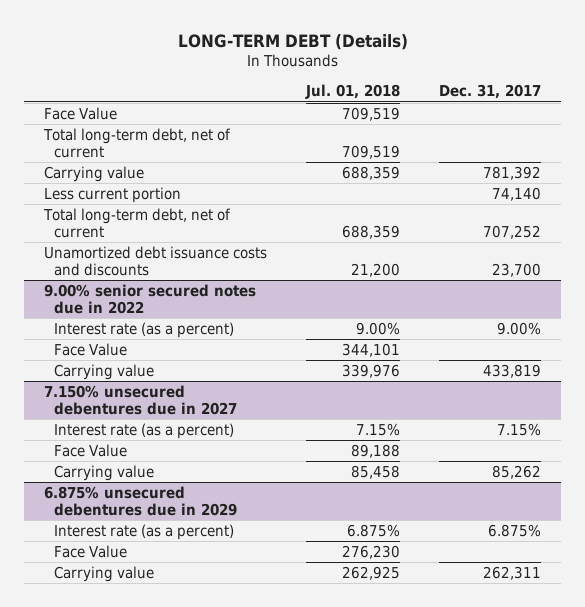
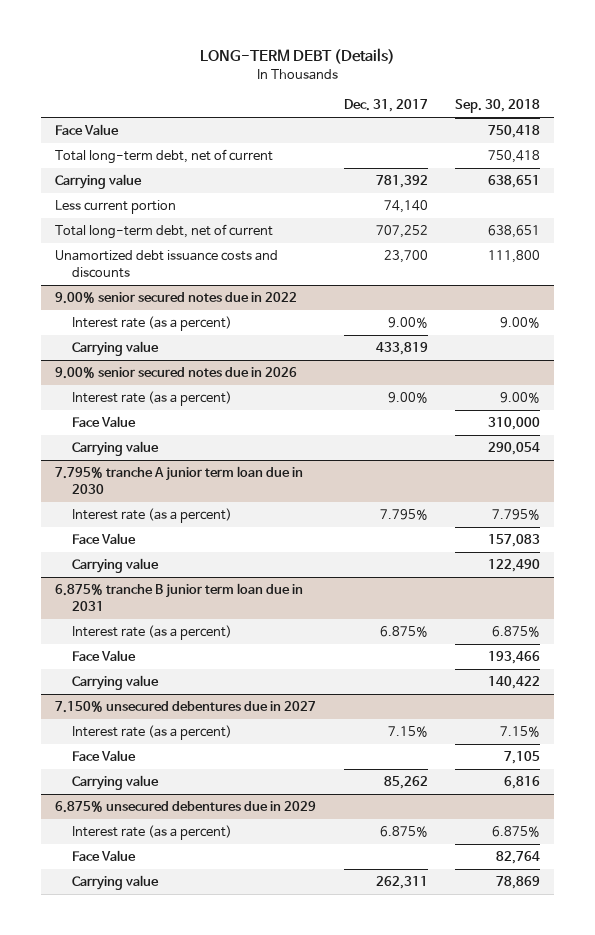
[305,84,401,100] Jul. 01, 2018 -> none
none -> [455,99,541,114] Sep. 30, 2018
[54,342,128,356] Face Value -> none
none -> [54,367,297,380] 9.00% senior secured notes due in 2026
none -> [71,391,232,407] Interest rate (as a percent)
none -> [71,416,136,428] Face Value
none -> [71,441,159,457] Carrying value
none -> [54,466,303,495] 7.795% tranche A junior term loan due in 2030
none -> [71,508,232,524] Interest rate (as a percent)
none -> [71,533,136,545] Face Value
none -> [71,558,159,574] Carrying value
none -> [54,583,303,612] 6.875% tranche B junior term loan due in 2031
none -> [71,625,232,641] Interest rate (as a percent)
none -> [71,650,136,662] Face Value
none -> [71,675,159,691] Carrying value

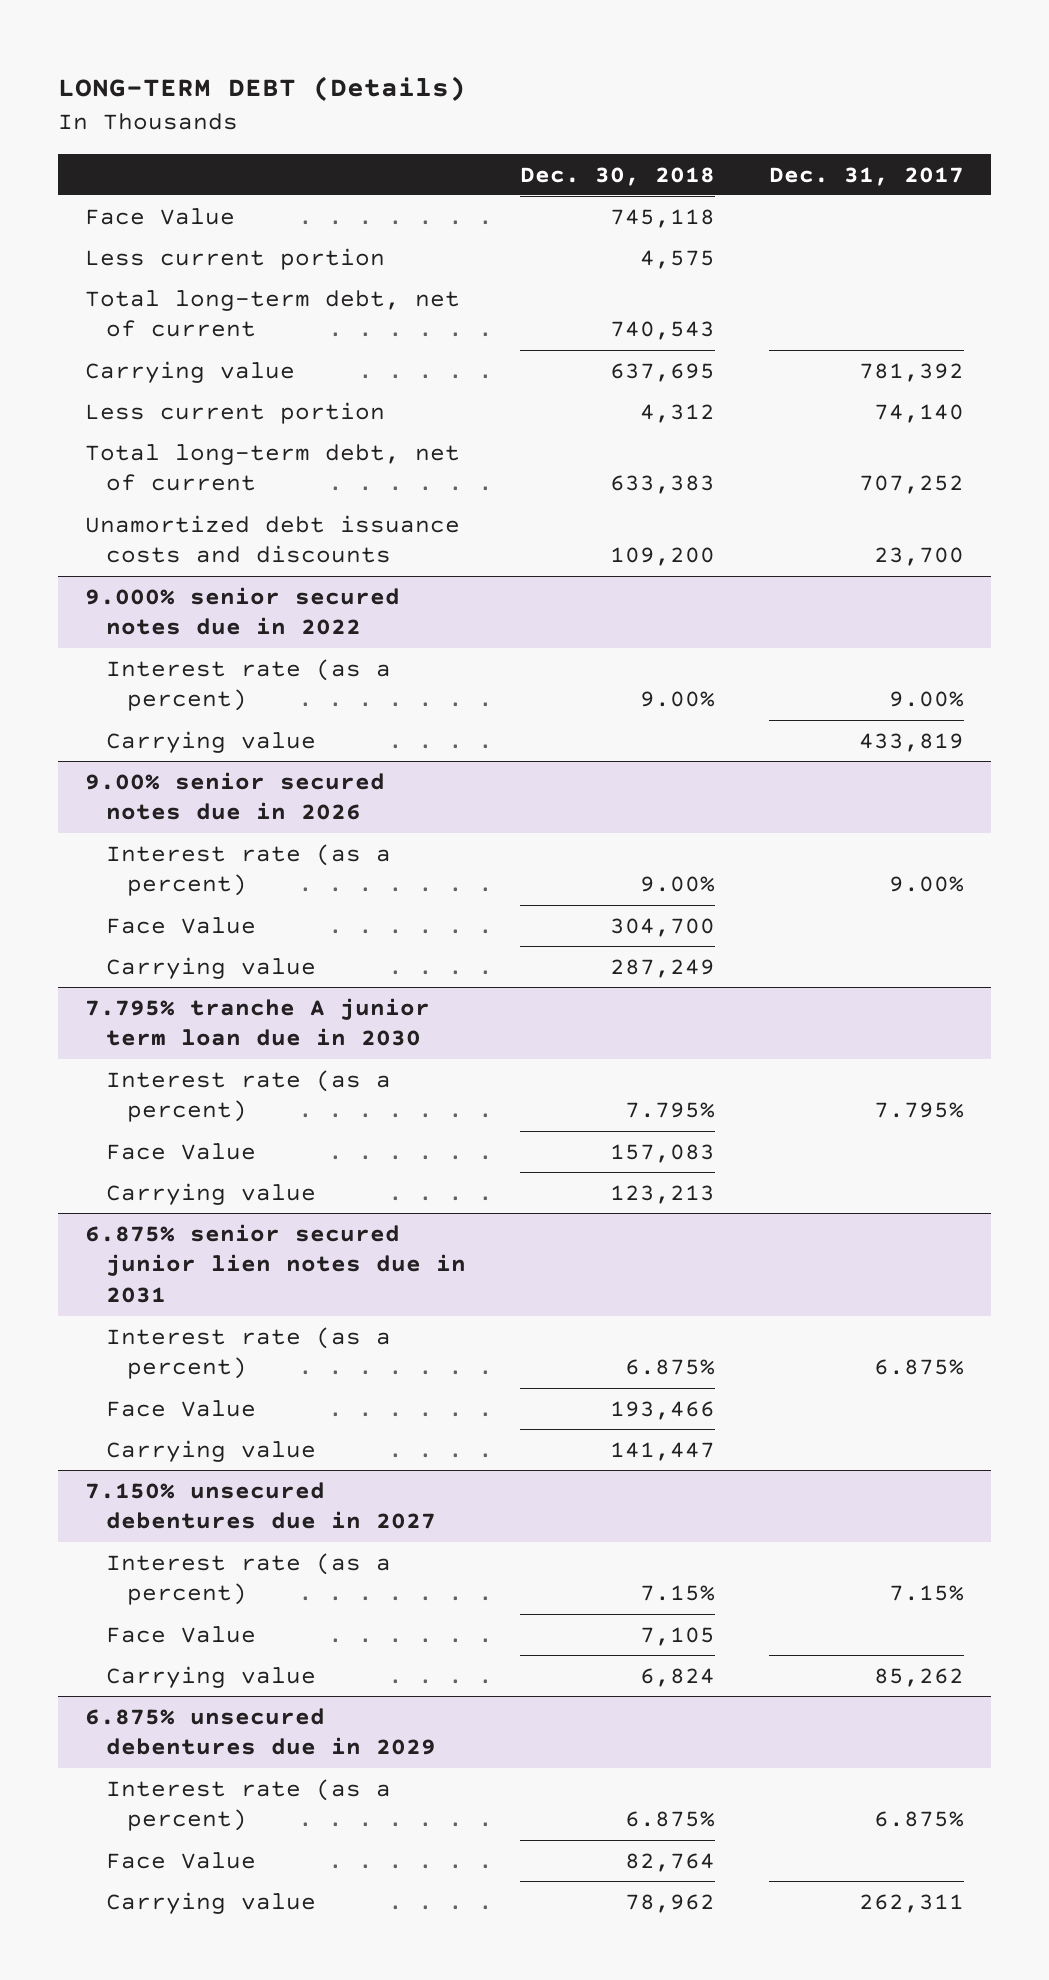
[455,99,541,114] Sep. 30, 2018 -> none
none -> [519,166,715,186] Dec. 30, 2018
none -> [85,247,386,270] Less current portion
[54,292,297,305] 9.00% senior secured notes due in 2022 -> [85,586,401,636] 9.000% senior secured notes due in 2022
[54,583,303,612] 6.875% tranche B junior term loan due in 2031 -> [85,1223,467,1304] 6.875% senior secured junior lien notes due in 2031

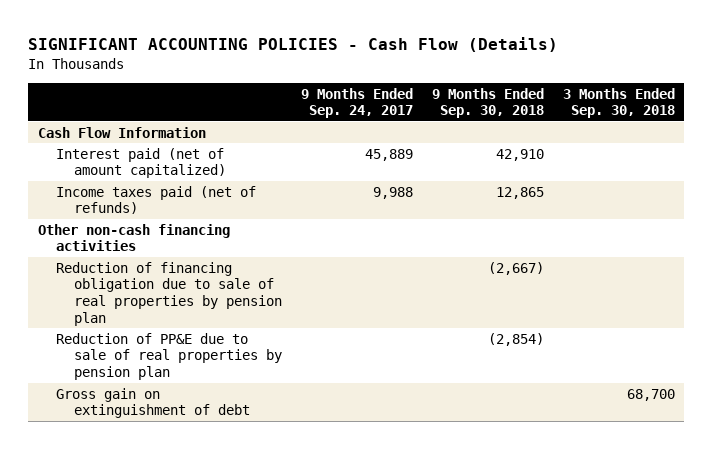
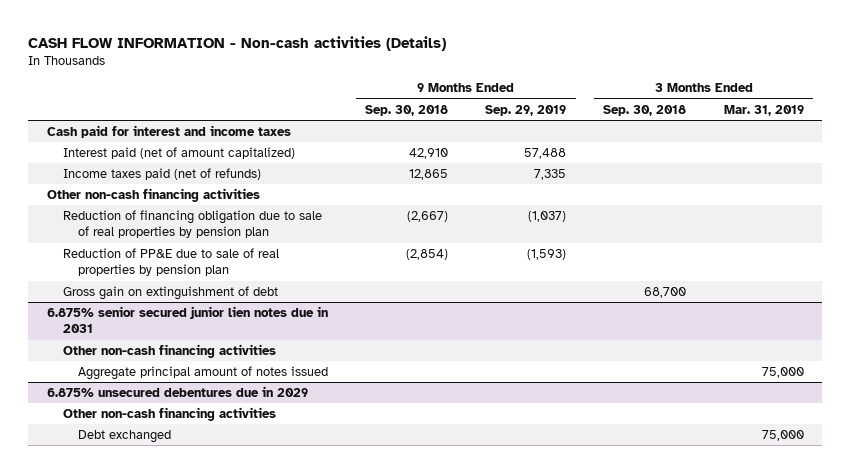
[28,36,559,52] SIGNIFICANT ACCOUNTING POLICIES - Cash Flow (Details) -> [28,35,447,51] CASH FLOW INFORMATION - Non-cash activities (Details)
[300,87,413,119] 9 Months Ended Sep. 24, 2017 -> none
none -> [485,104,567,116] Sep. 29, 2019
none -> [723,104,804,116] Mar. 31, 2019
[37,126,206,138] Cash Flow Information -> [46,124,291,138] Cash paid for interest and income taxes
none -> [46,305,328,334] 6.875% senior secured junior lien notes due in 2031
none -> [62,343,276,358] Other non-cash financing activities
none -> [78,365,329,380] Aggregate principal amount of notes issued
none -> [46,385,308,397] 6.875% unsecured debentures due in 2029
none -> [62,406,276,421] Other non-cash financing activities
none -> [78,429,172,443] Debt exchanged

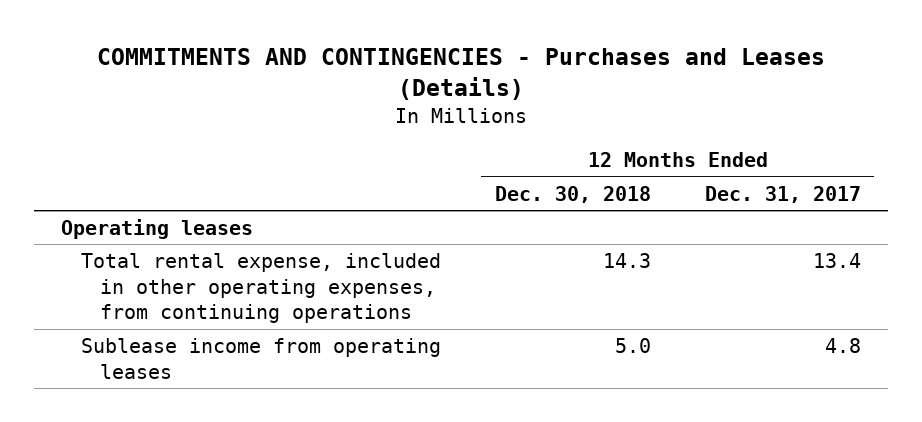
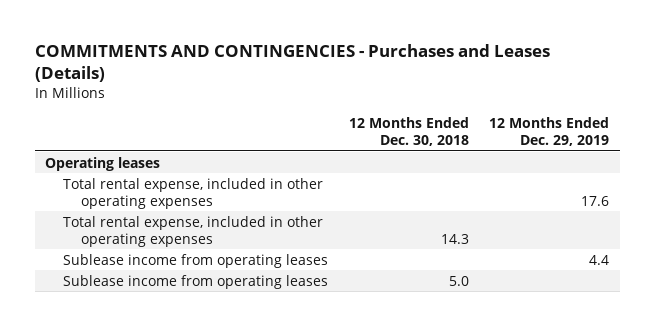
[704,185,861,203] Dec. 31, 2017 -> none
none -> [489,116,610,147] 12 Months Ended Dec. 29, 2019
none -> [63,177,324,209] Total rental expense, included in other operating expenses
[80,253,441,324] Total rental expense, included in other operating expenses, from continuing operations -> [63,215,324,247] Total rental expense, included in other operating expenses
none -> [63,253,329,268] Sublease income from operating leases

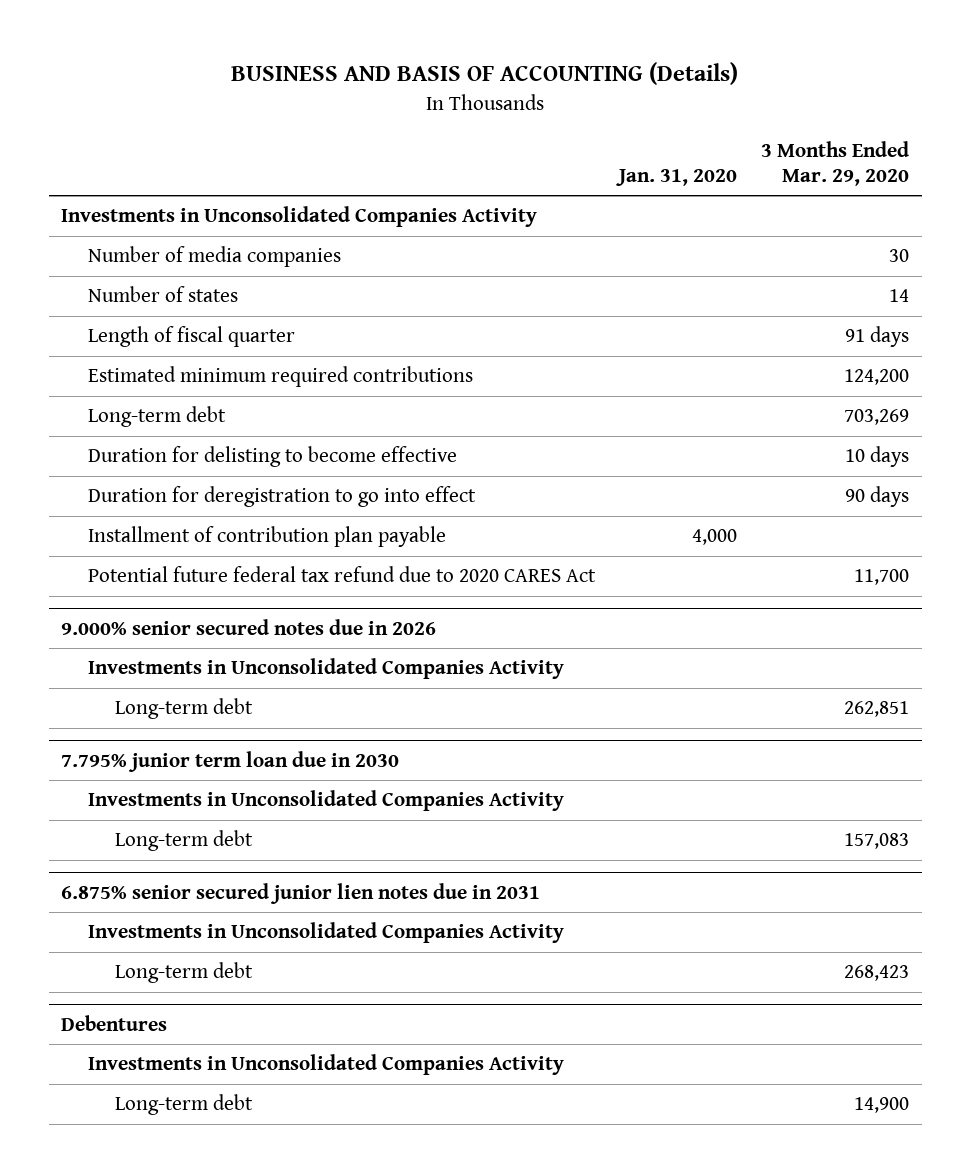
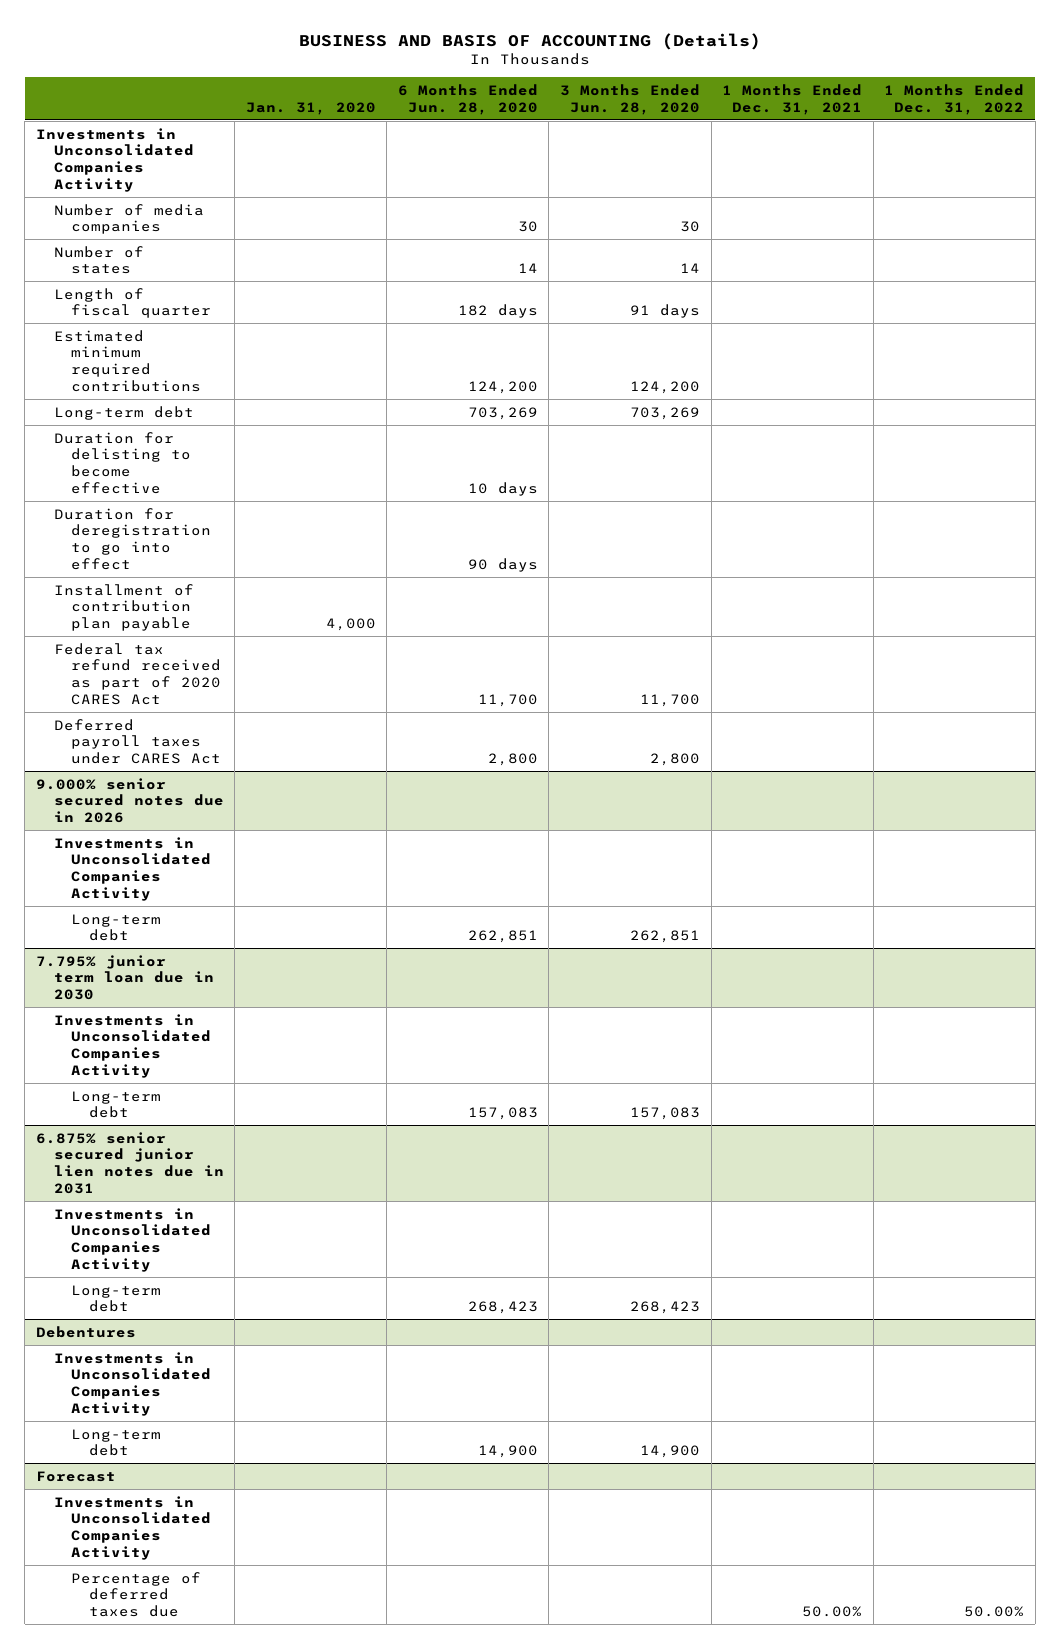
[761,140,910,187] 3 Months Ended Mar. 29, 2020 -> none
none -> [397,83,538,115] 6 Months Ended Jun. 28, 2020
none -> [560,83,701,115] 3 Months Ended Jun. 28, 2020
none -> [722,83,863,115] 1 Months Ended Dec. 31, 2021
none -> [884,83,1025,115] 1 Months Ended Dec. 31, 2022
[87,566,596,583] Potential future federal tax refund due to 2020 CARES Act -> [53,642,222,705] Federal tax refund received as part of 2020 CARES Act
none -> [53,718,222,764] Deferred payroll taxes under CARES Act
none -> [36,1470,117,1482] Forecast
none -> [53,1495,212,1560] Investments in Unconsolidated Companies Activity
none -> [71,1571,202,1617] Percentage of deferred taxes due

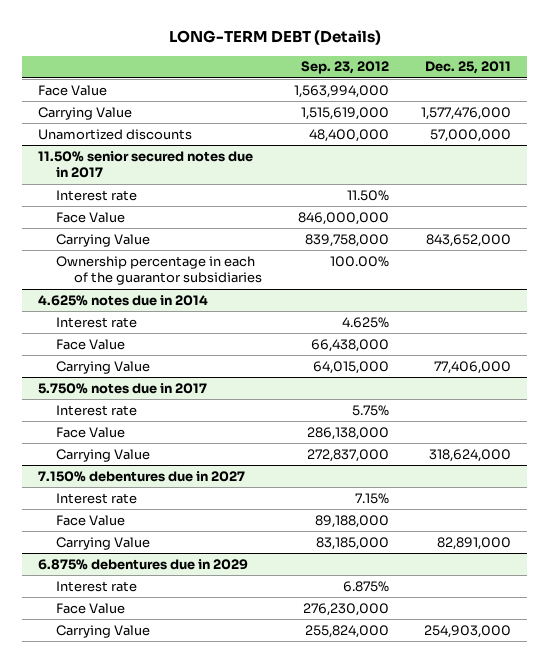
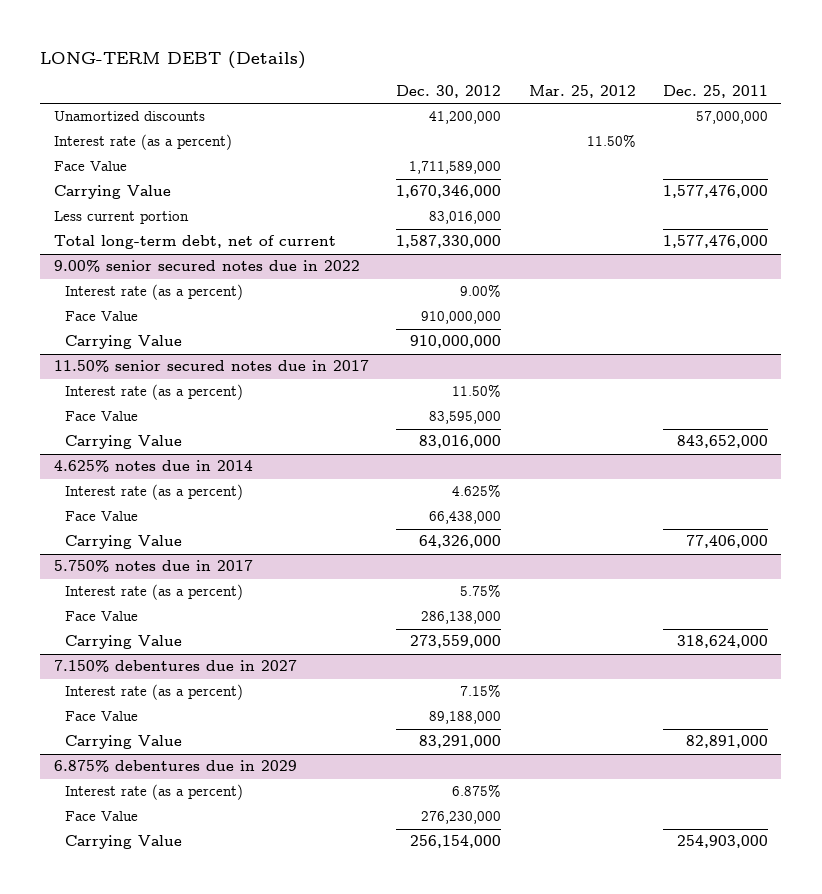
[301,61,390,75] Sep. 23, 2012 -> none
none -> [396,84,502,98] Dec. 30, 2012
none -> [528,84,636,98] Mar. 25, 2012
[38,128,193,140] Unamortized discounts -> [54,111,206,122] Unamortized discounts
none -> [54,134,233,151] Interest rate (as a percent)
none -> [54,211,190,225] Less current portion
none -> [54,235,337,250] Total long-term debt, net of current
none -> [54,260,361,273] 9.00% senior secured notes due in 2022
none -> [64,284,243,301] Interest rate (as a percent)
none -> [64,311,138,322] Face Value
none -> [64,335,182,350] Carrying Value
[56,189,138,201] Interest rate -> [64,384,243,401] Interest rate (as a percent)
[56,255,263,286] Ownership percentage in each of the guarantor subsidiaries -> none
[56,316,138,328] Interest rate -> [64,484,243,501] Interest rate (as a percent)
[56,404,138,416] Interest rate -> [64,584,243,601] Interest rate (as a percent)
[56,492,138,504] Interest rate -> [64,684,243,701] Interest rate (as a percent)
[56,580,138,592] Interest rate -> [64,784,243,801] Interest rate (as a percent)

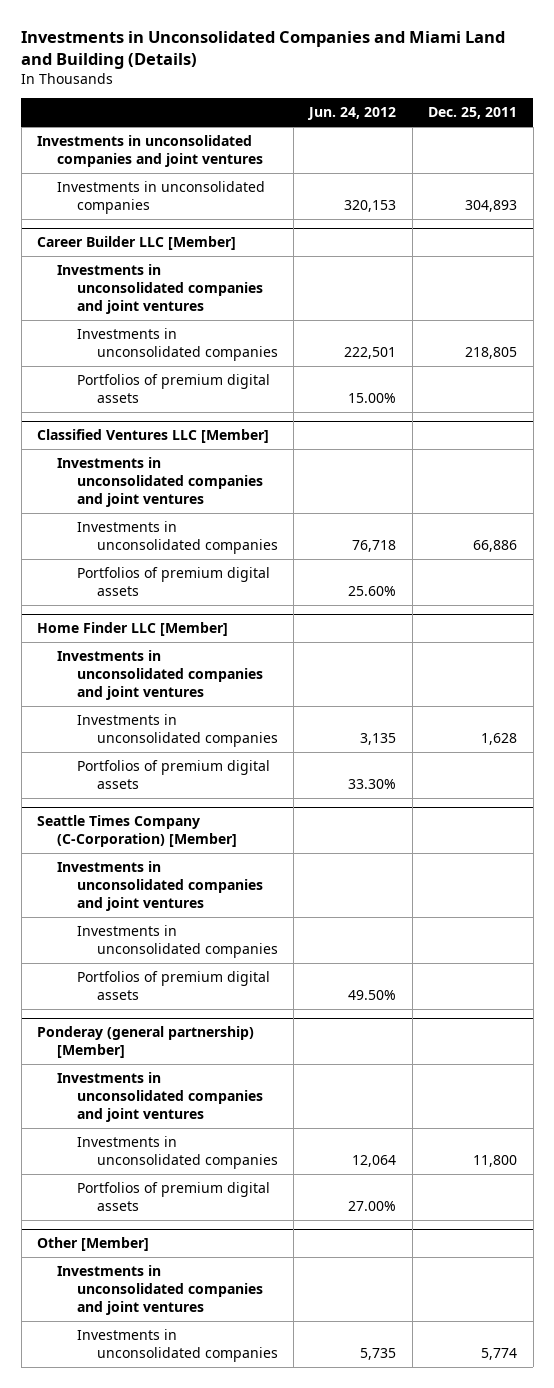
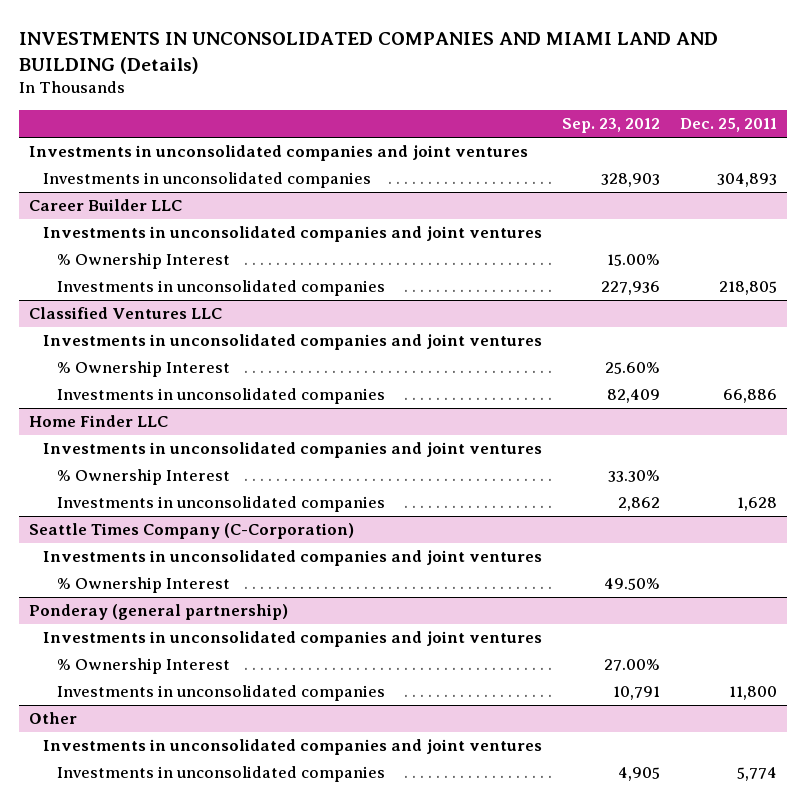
[21,31,506,70] Investments in Unconsolidated Companies and Miami Land and Building (Details) -> [19,31,719,74] INVESTMENTS IN UNCONSOLIDATED COMPANIES AND MIAMI LAND AND BUILDING (Details)
[307,107,397,121] Jun. 24, 2012 -> none
none -> [562,118,661,134] Sep. 23, 2012
[37,236,237,251] Career Builder LLC [Member] -> [29,199,183,212] Career Builder LLC
none -> [57,253,231,270] % Ownership Interest
[76,374,270,404] Portfolios of premium digital assets -> none
[37,429,270,444] Classified Ventures LLC [Member] -> [29,307,223,320] Classified Ventures LLC
none -> [57,361,231,378] % Ownership Interest
[76,567,270,597] Portfolios of premium digital assets -> none
[37,622,229,637] Home Finder LLC [Member] -> [29,415,169,428] Home Finder LLC
none -> [57,469,231,486] % Ownership Interest
[76,760,270,790] Portfolios of premium digital assets -> none
[37,815,237,848] Seattle Times Company (C-Corporation) [Member] -> [29,523,355,540] Seattle Times Company (C-Corporation)
[76,925,278,959] Investments in unconsolidated companies -> none
[76,971,270,1001] Portfolios of premium digital assets -> [57,577,231,594] % Ownership Interest
[37,1026,255,1059] Ponderay (general partnership) [Member] -> [29,604,289,621] Ponderay (general partnership)
none -> [57,658,231,675] % Ownership Interest
[76,1182,270,1212] Portfolios of premium digital assets -> none
[37,1237,150,1252] Other [Member] -> [29,712,78,725] Other

